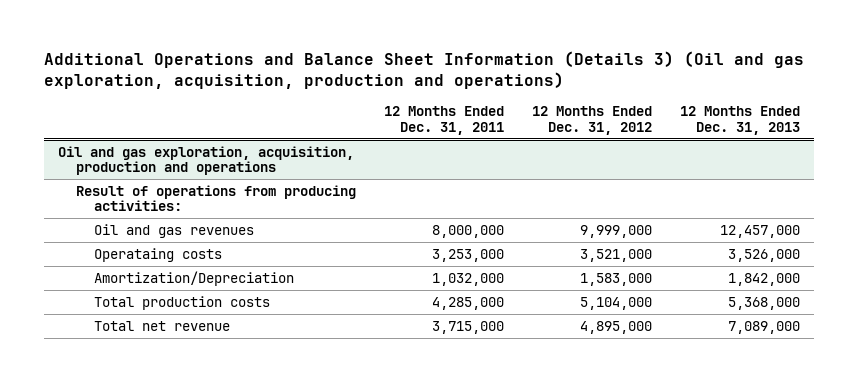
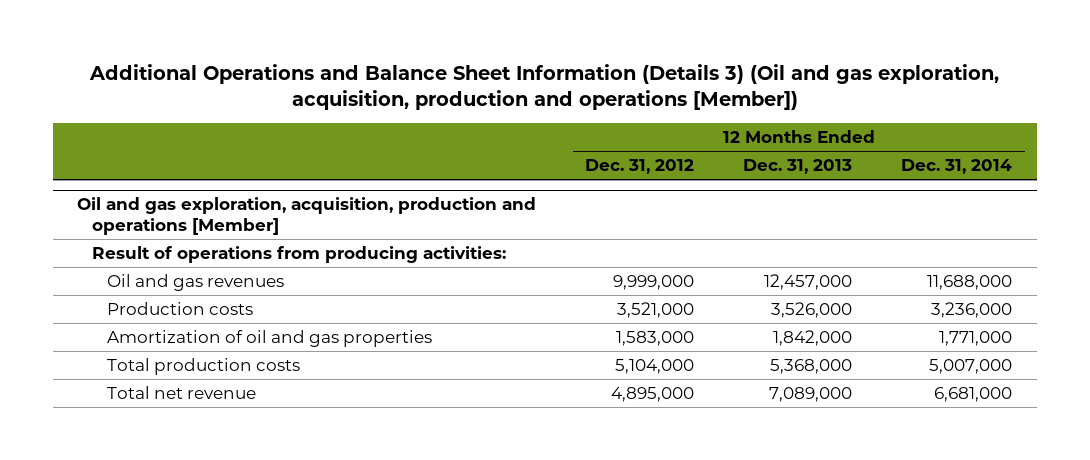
[44,51,805,90] Additional Operations and Balance Sheet Information (Details 3) (Oil and gas exploration, acquisition, production and operations) -> [88,63,999,111] Additional Operations and Balance Sheet Information (Details 3) (Oil and gas exploration, acquisition, production and operations [Member])
[384,106,505,135] 12 Months Ended Dec. 31, 2011 -> none
none -> [901,159,1013,175] Dec. 31, 2014
[58,145,355,176] Oil and gas exploration, acquisition, production and operations -> [77,197,537,235] Oil and gas exploration, acquisition, production and operations [Member]
[94,247,223,262] Operataing costs -> [107,302,254,316] Production costs
[94,270,295,286] Amortization/Depreciation -> [107,330,433,348] Amortization of oil and gas properties

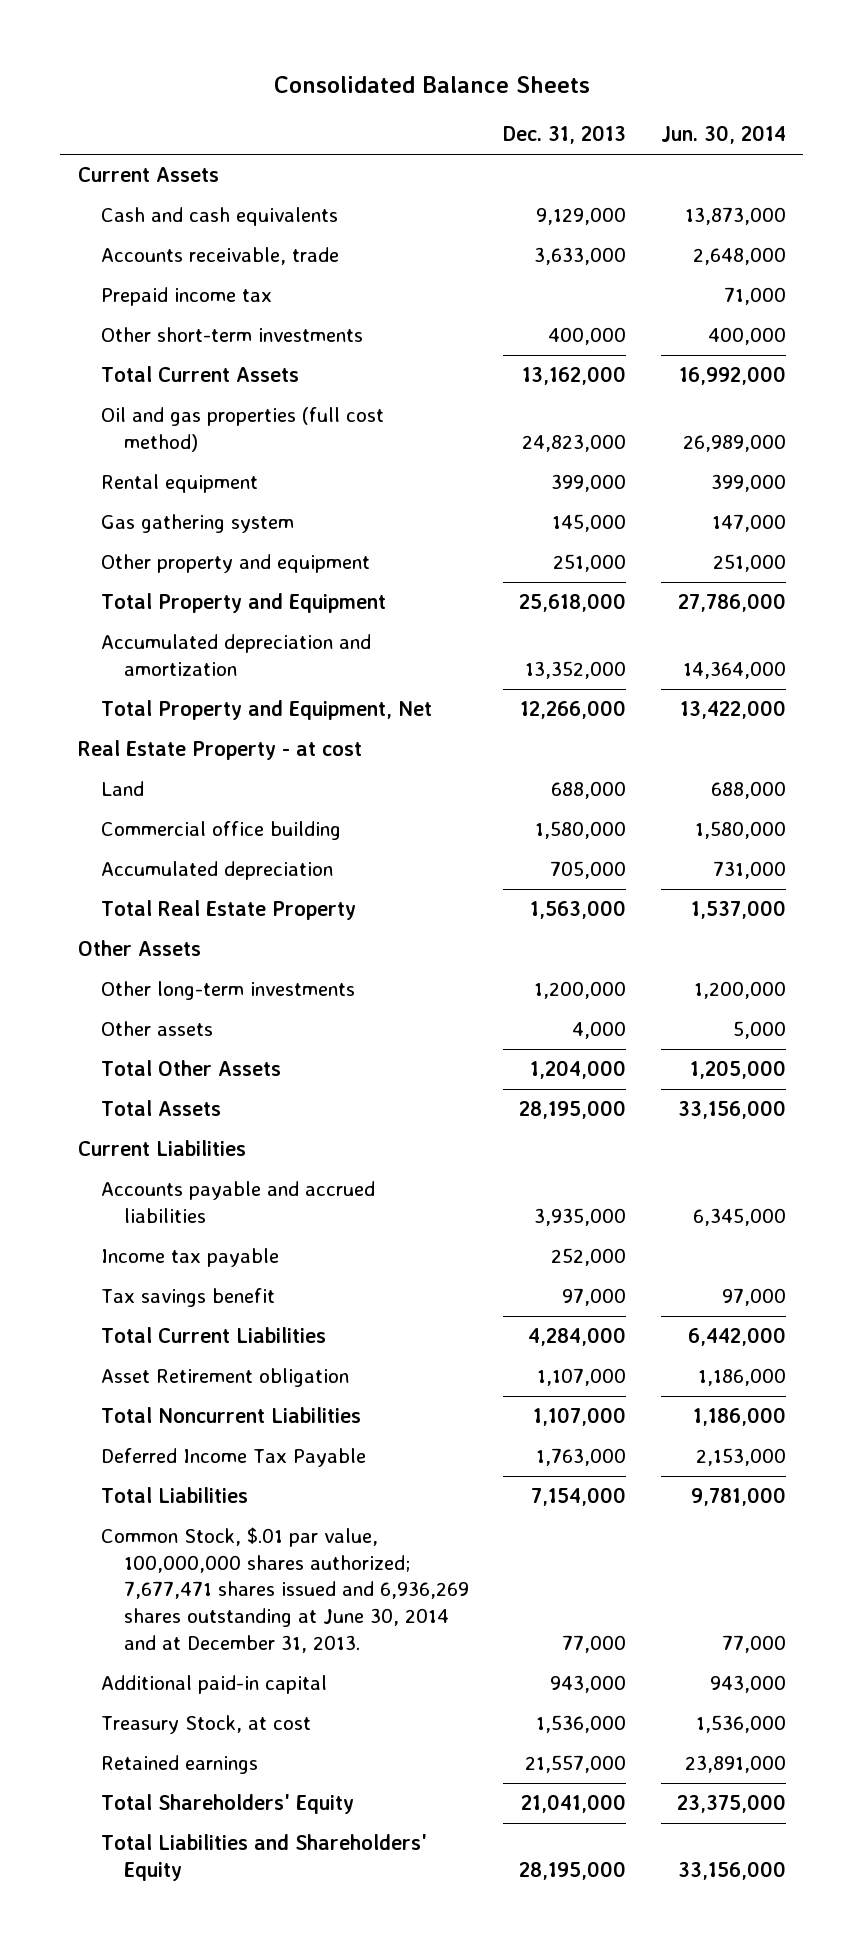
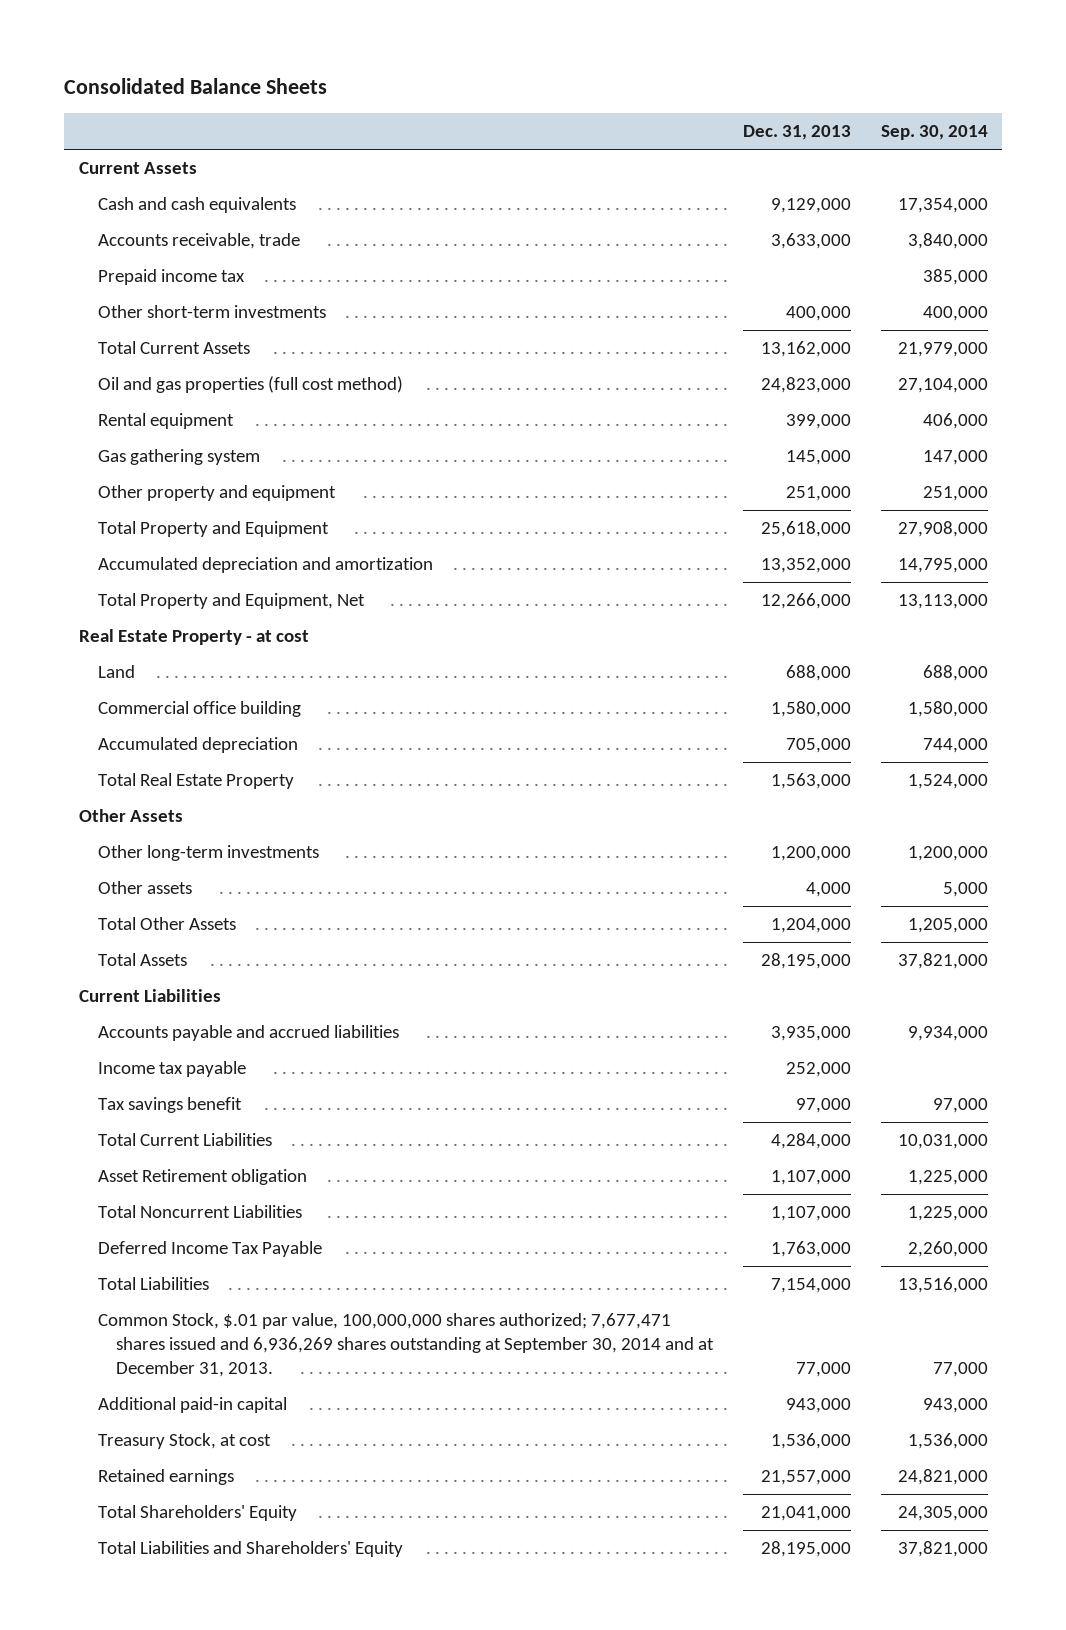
[660,125,786,145] Jun. 30, 2014 -> none
none -> [880,125,988,141] Sep. 30, 2014
[100,1527,469,1653] Common Stock, $.01 par value, 100,000,000 shares authorized; 7,677,471 shares issued and 6,936,269 shares outstanding at June 30, 2014 and at December 31, 2013. -> [97,1313,715,1377] Common Stock, $.01 par value, 100,000,000 shares authorized; 7,677,471 shares issued and 6,936,269 shares outstanding at September 30, 2014 and at December 31, 2013.

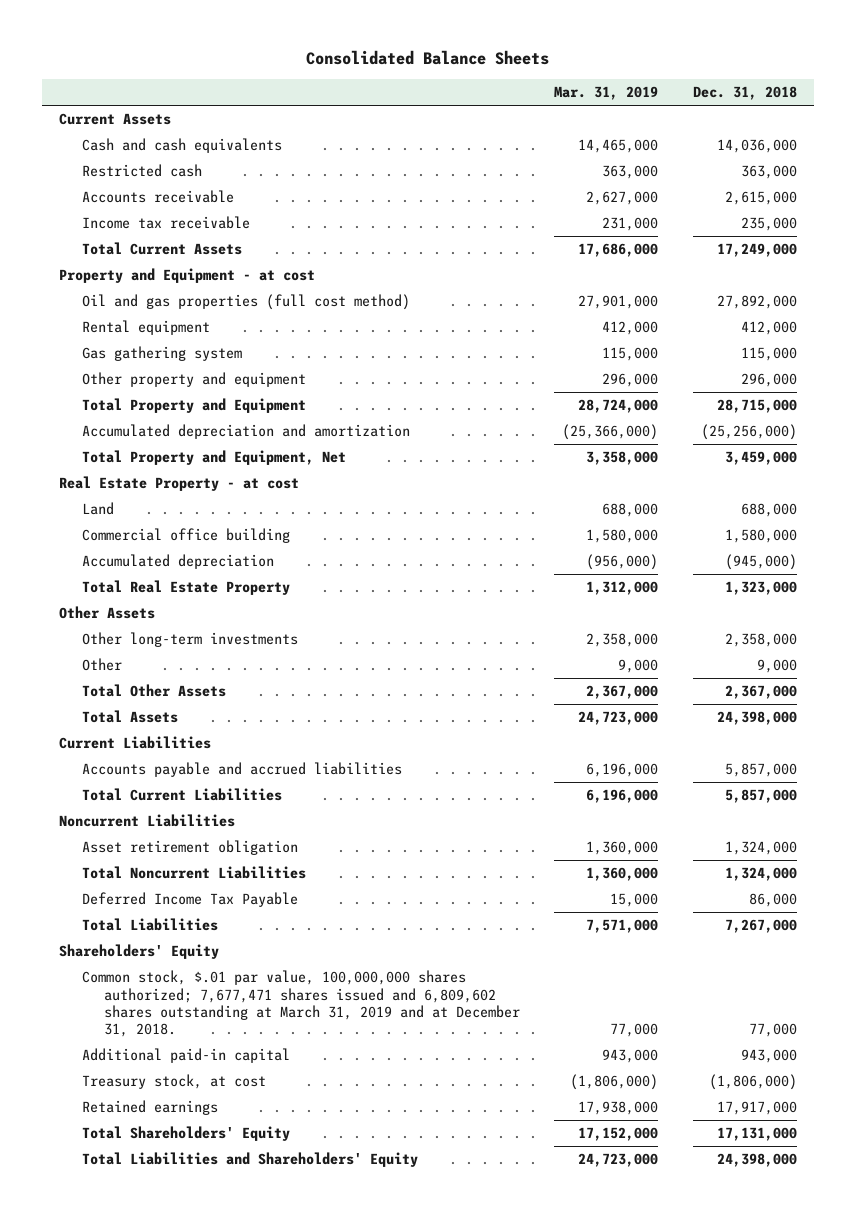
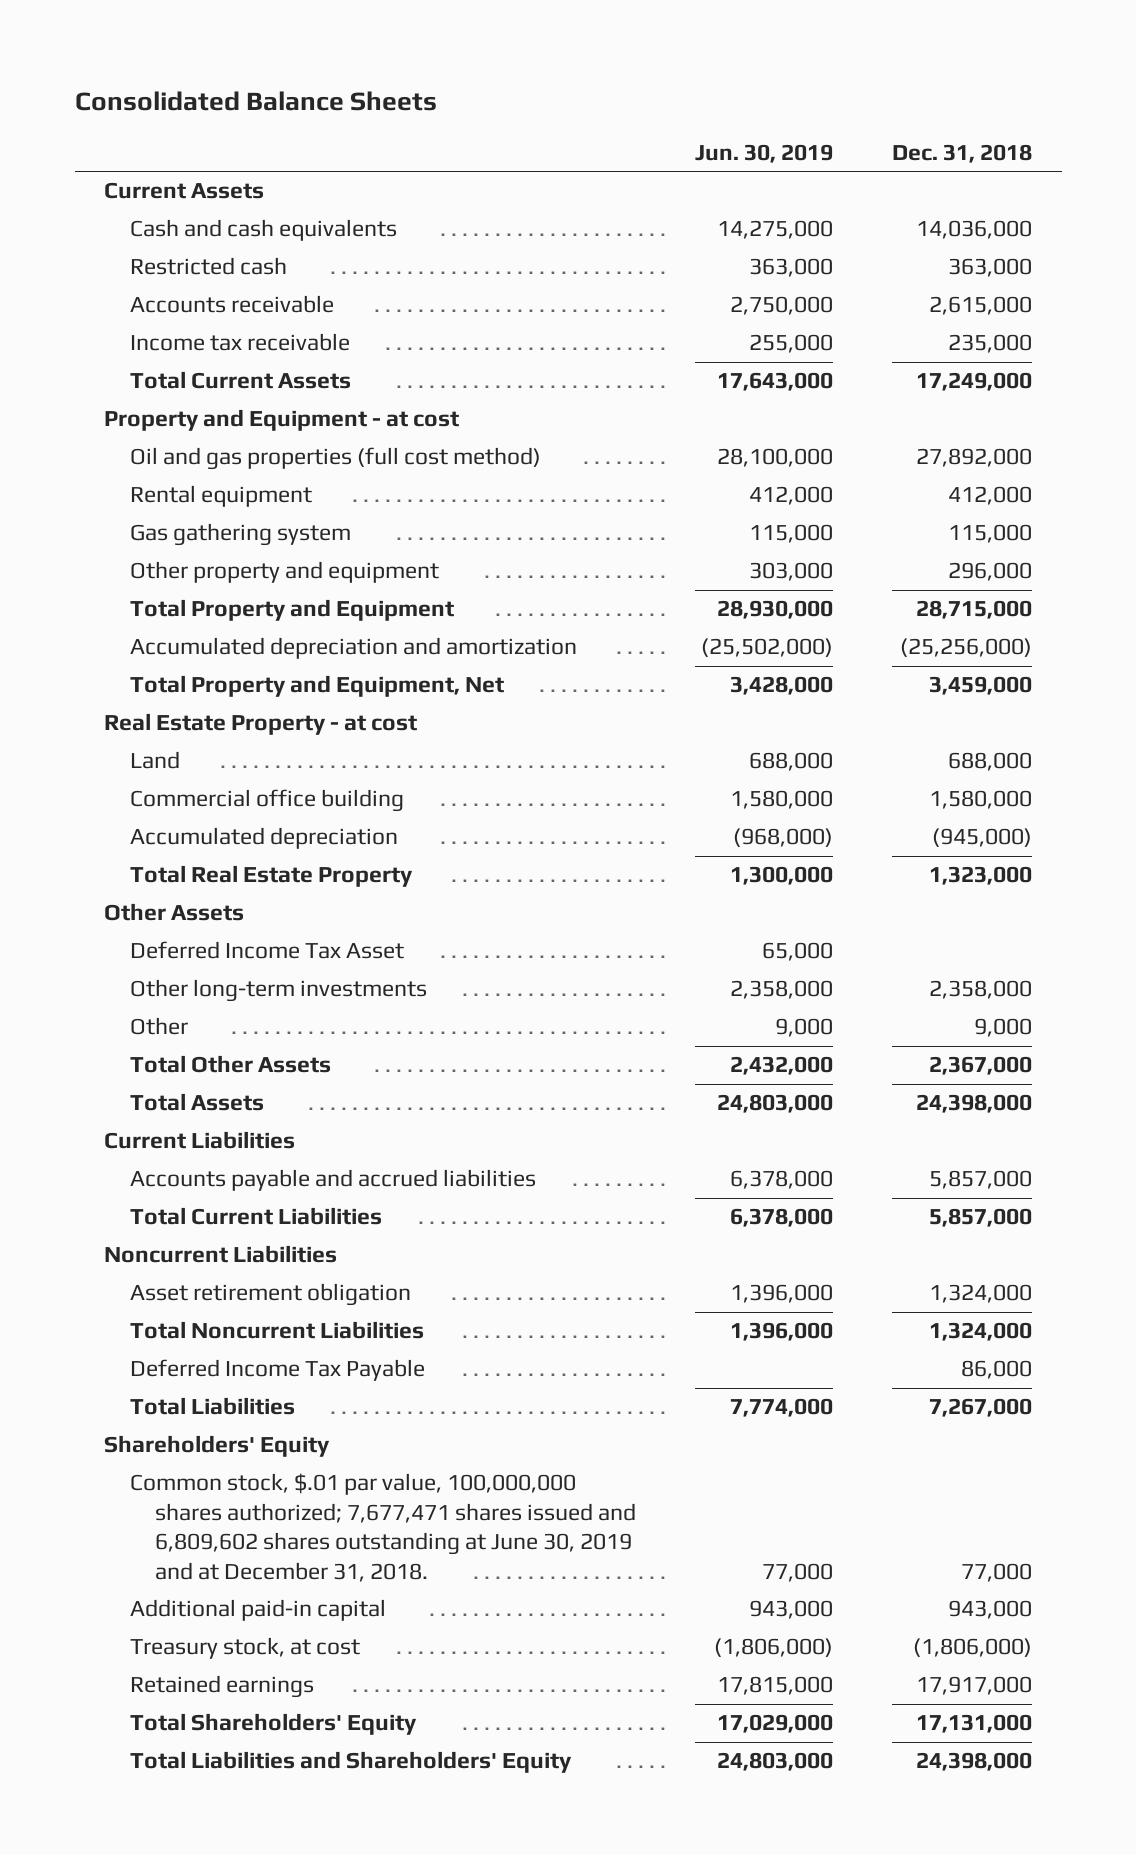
[554,86,659,101] Mar. 31, 2019 -> none
none -> [695,143,834,163] Jun. 30, 2019
none -> [129,941,404,960] Deferred Income Tax Asset
[81,970,521,1038] Common stock, $.01 par value, 100,000,000 shares authorized; 7,677,471 shares issued and 6,809,602 shares outstanding at March 31, 2019 and at December 31, 2018. -> [129,1473,637,1582] Common stock, $.01 par value, 100,000,000 shares authorized; 7,677,471 shares issued and 6,809,602 shares outstanding at June 30, 2019 and at December 31, 2018.

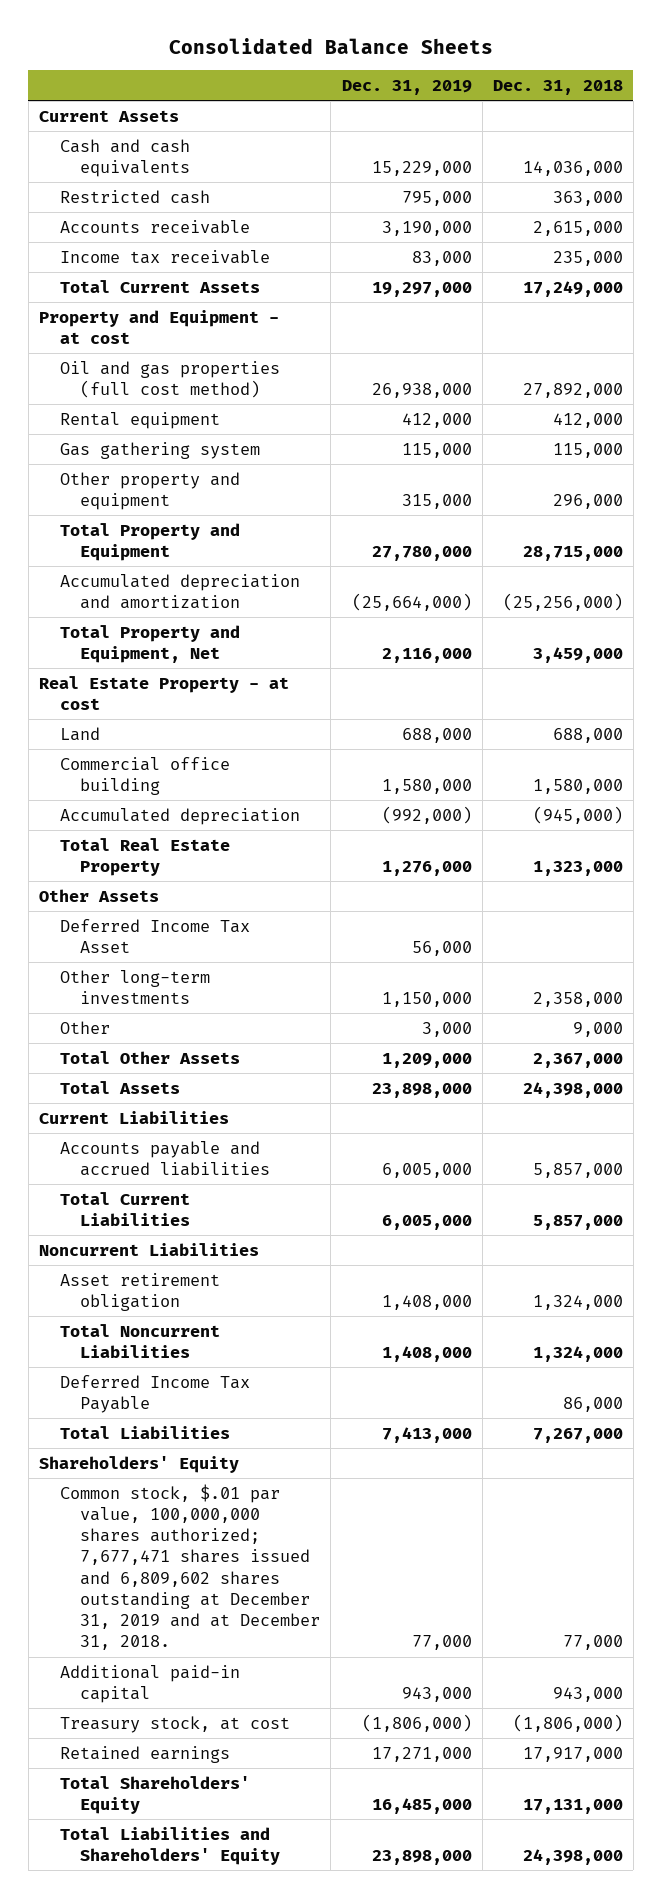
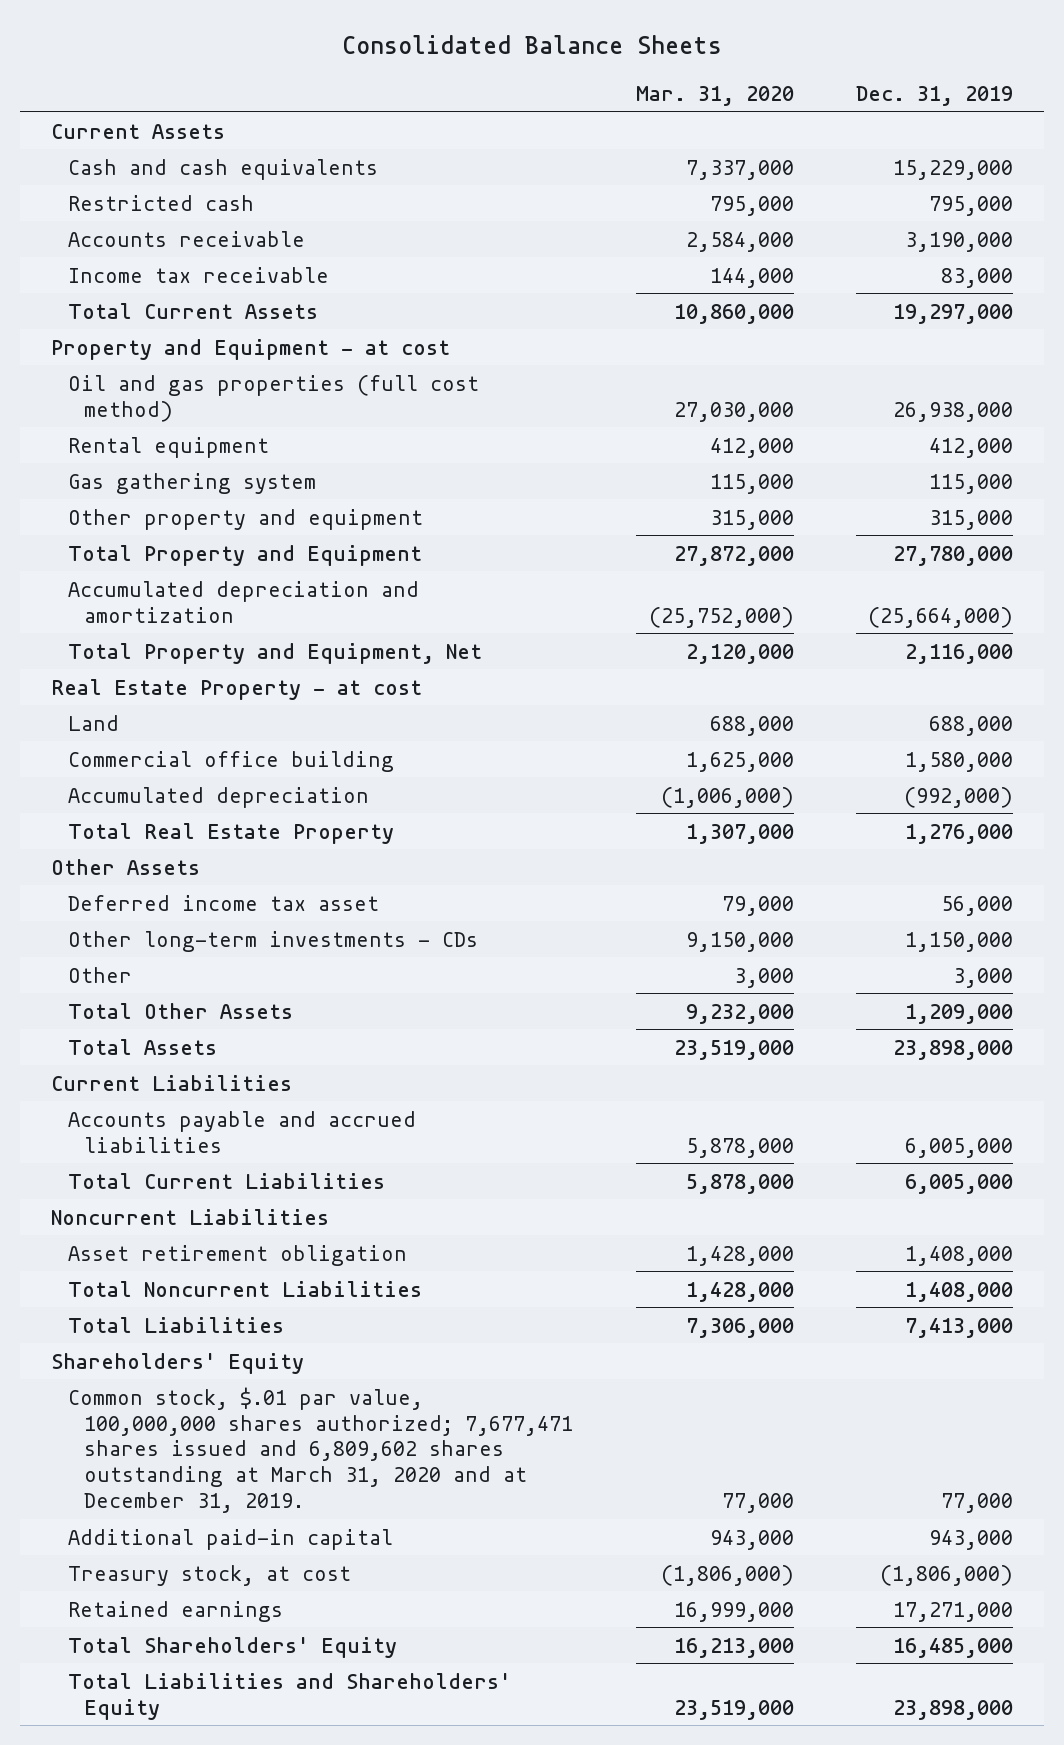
[492,80,623,96] Dec. 31, 2018 -> none
none -> [635,86,794,107] Mar. 31, 2020
[59,918,250,953] Deferred Income Tax Asset -> [67,894,379,911] Deferred income tax asset
[59,969,210,1004] Other long-term investments -> [67,930,478,952] Other long-term investments - CDs
[59,1374,250,1413] Deferred Income Tax Payable -> none
[59,1483,321,1651] Common stock, $.01 par value, 100,000,000 shares authorized; 7,677,471 shares issued and 6,809,602 shares outstanding at December 31, 2019 and at December 31, 2018. -> [67,1386,574,1514] Common stock, $.01 par value, 100,000,000 shares authorized; 7,677,471 shares issued and 6,809,602 shares outstanding at March 31, 2020 and at December 31, 2019.

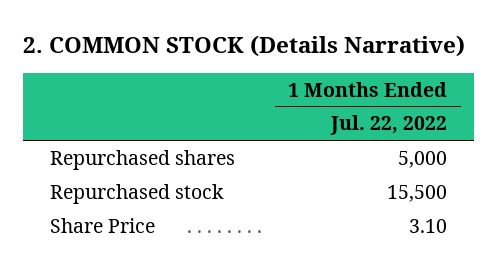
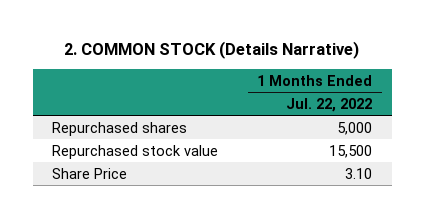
[49,183,224,204] Repurchased stock -> [52,144,219,159] Repurchased stock value

